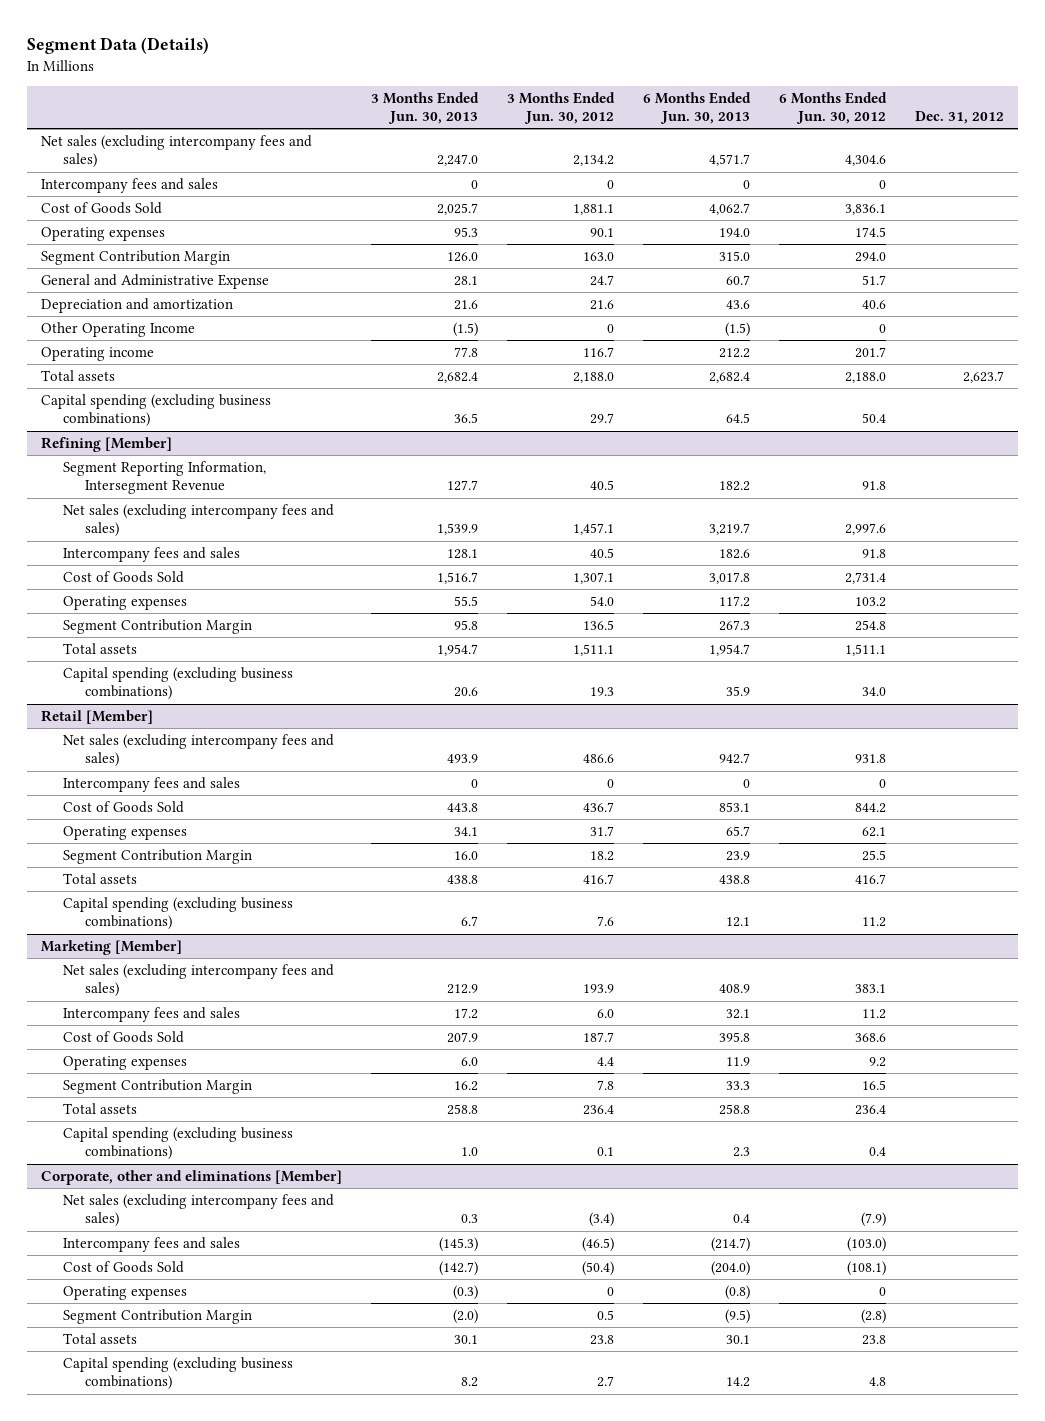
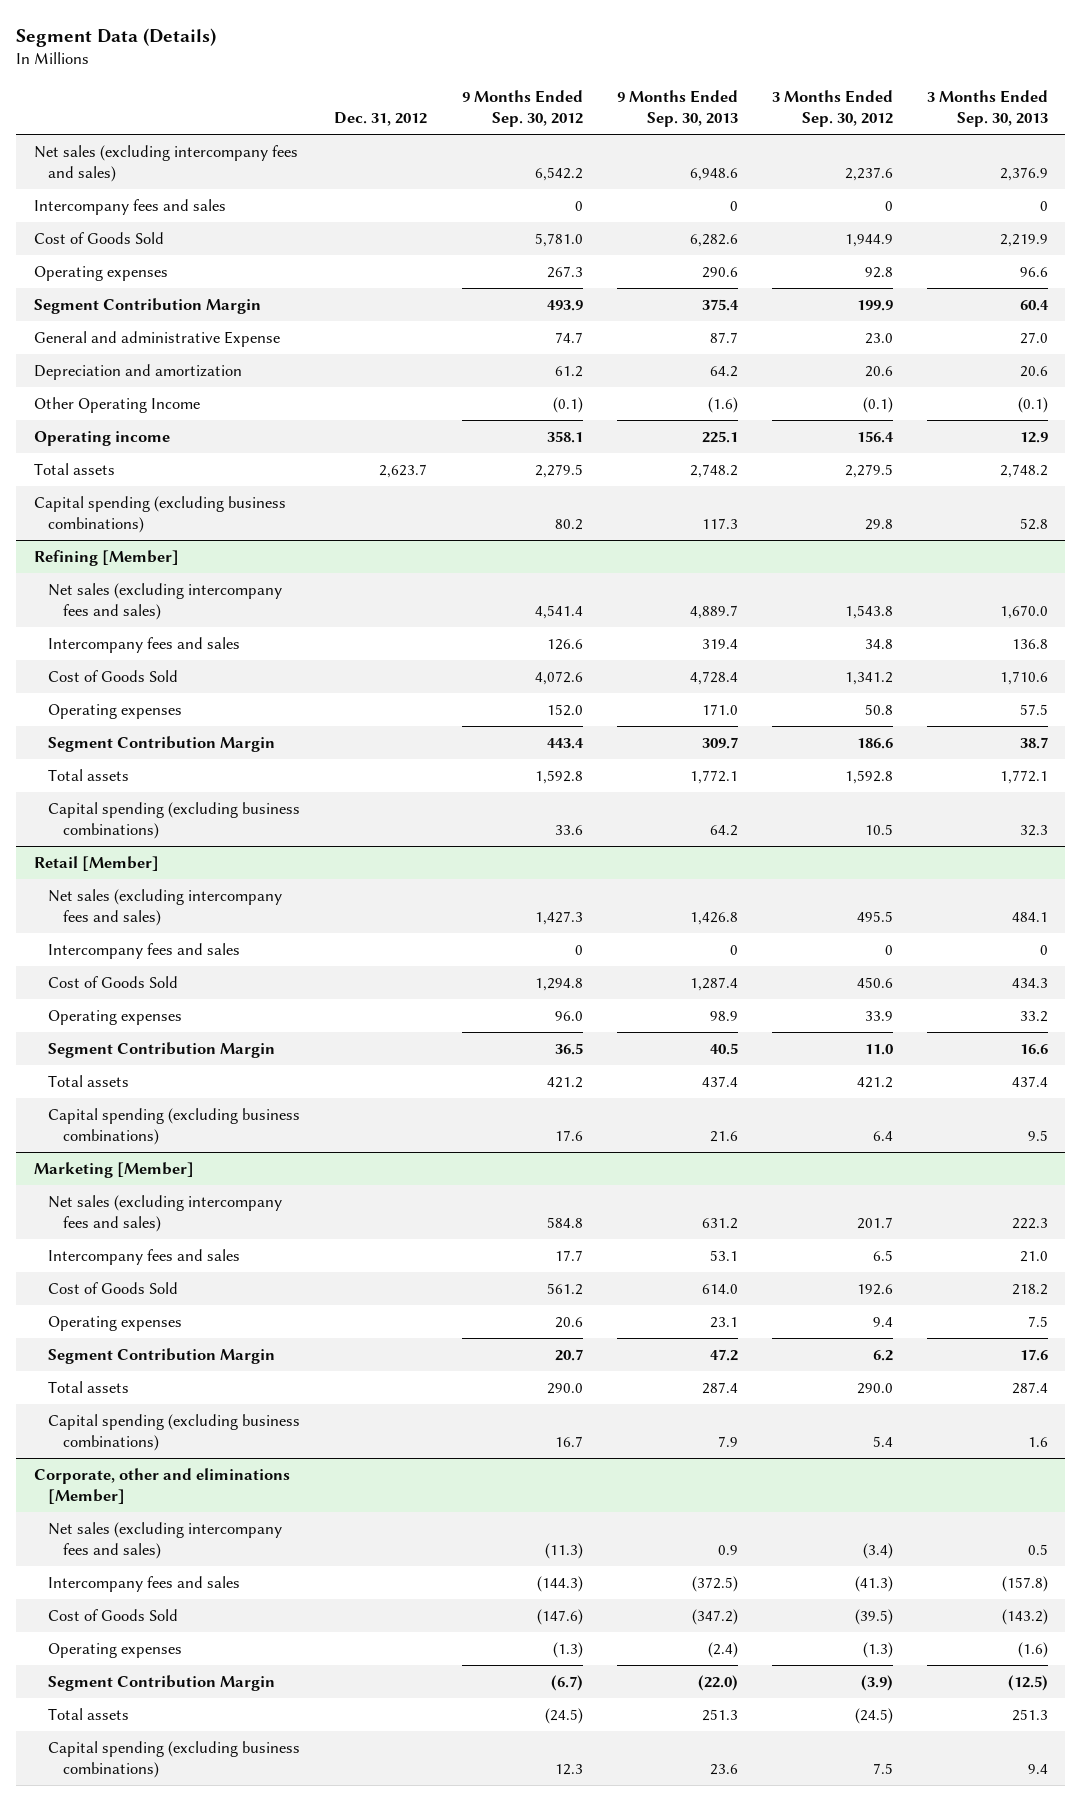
[371,91,480,125] 3 Months Ended Jun. 30, 2013 -> none
[507,91,616,125] 3 Months Ended Jun. 30, 2012 -> none
[643,91,752,125] 6 Months Ended Jun. 30, 2013 -> none
[779,91,888,125] 6 Months Ended Jun. 30, 2012 -> none
none -> [461,90,583,127] 9 Months Ended Sep. 30, 2012
none -> [616,90,738,127] 9 Months Ended Sep. 30, 2013
none -> [771,90,893,127] 3 Months Ended Sep. 30, 2012
none -> [926,90,1048,127] 3 Months Ended Sep. 30, 2013
[41,274,270,290] General and Administrative Expense -> [33,330,280,347] General and administrative Expense
[63,461,267,495] Segment Reporting Information, Intersegment Revenue -> none

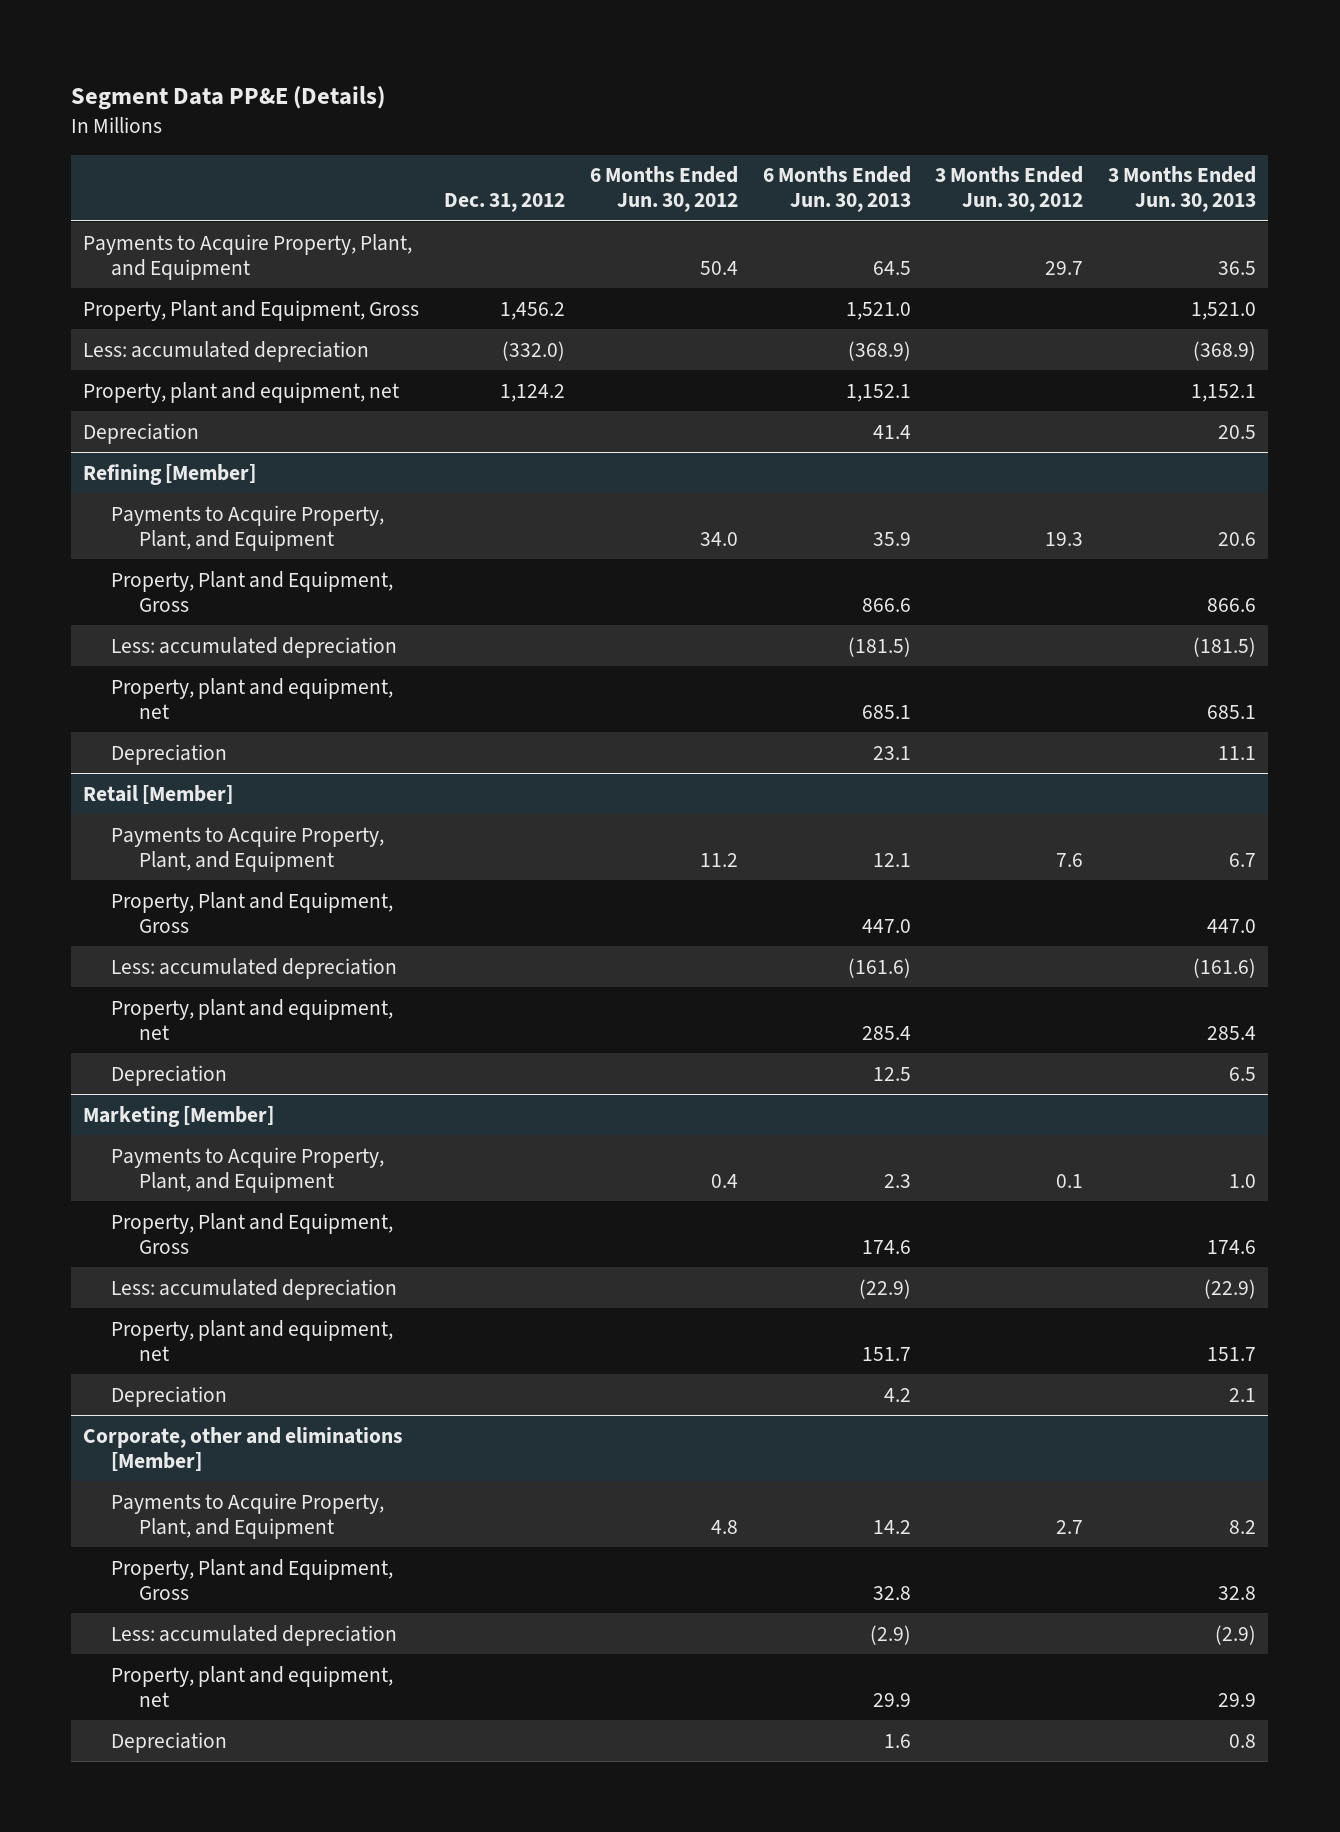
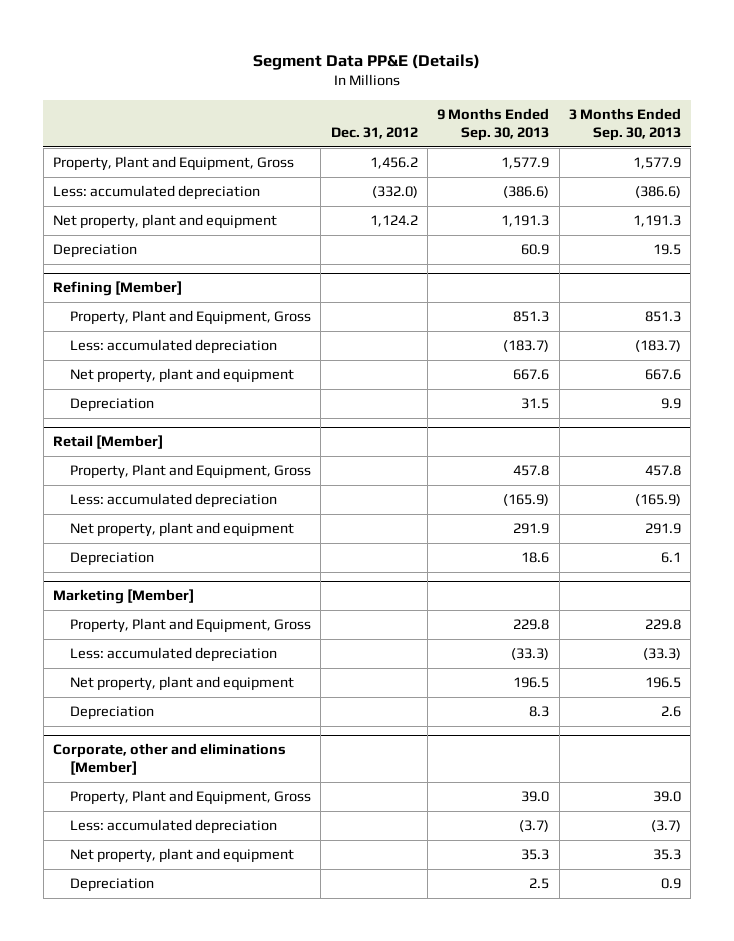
[589,166,738,213] 6 Months Ended Jun. 30, 2012 -> none
[762,166,911,213] 6 Months Ended Jun. 30, 2013 -> none
[935,166,1084,213] 3 Months Ended Jun. 30, 2012 -> none
[1108,166,1257,213] 3 Months Ended Jun. 30, 2013 -> none
none -> [437,107,550,141] 9 Months Ended Sep. 30, 2013
none -> [568,107,681,141] 3 Months Ended Sep. 30, 2013
[83,233,413,280] Payments to Acquire Property, Plant, and Equipment -> none
[83,381,400,403] Property, plant and equipment, net -> [52,214,277,230] Net property, plant and equipment
[111,504,385,551] Payments to Acquire Property, Plant, and Equipment -> none
[111,677,394,719] Property, plant and equipment, net -> [70,368,295,384] Net property, plant and equipment
[111,825,385,872] Payments to Acquire Property, Plant, and Equipment -> none
[111,998,394,1040] Property, plant and equipment, net -> [70,522,295,538] Net property, plant and equipment
[111,1146,385,1193] Payments to Acquire Property, Plant, and Equipment -> none
[111,1319,394,1361] Property, plant and equipment, net -> [70,676,295,692] Net property, plant and equipment
[111,1492,385,1539] Payments to Acquire Property, Plant, and Equipment -> none
[111,1665,394,1707] Property, plant and equipment, net -> [70,848,295,864] Net property, plant and equipment

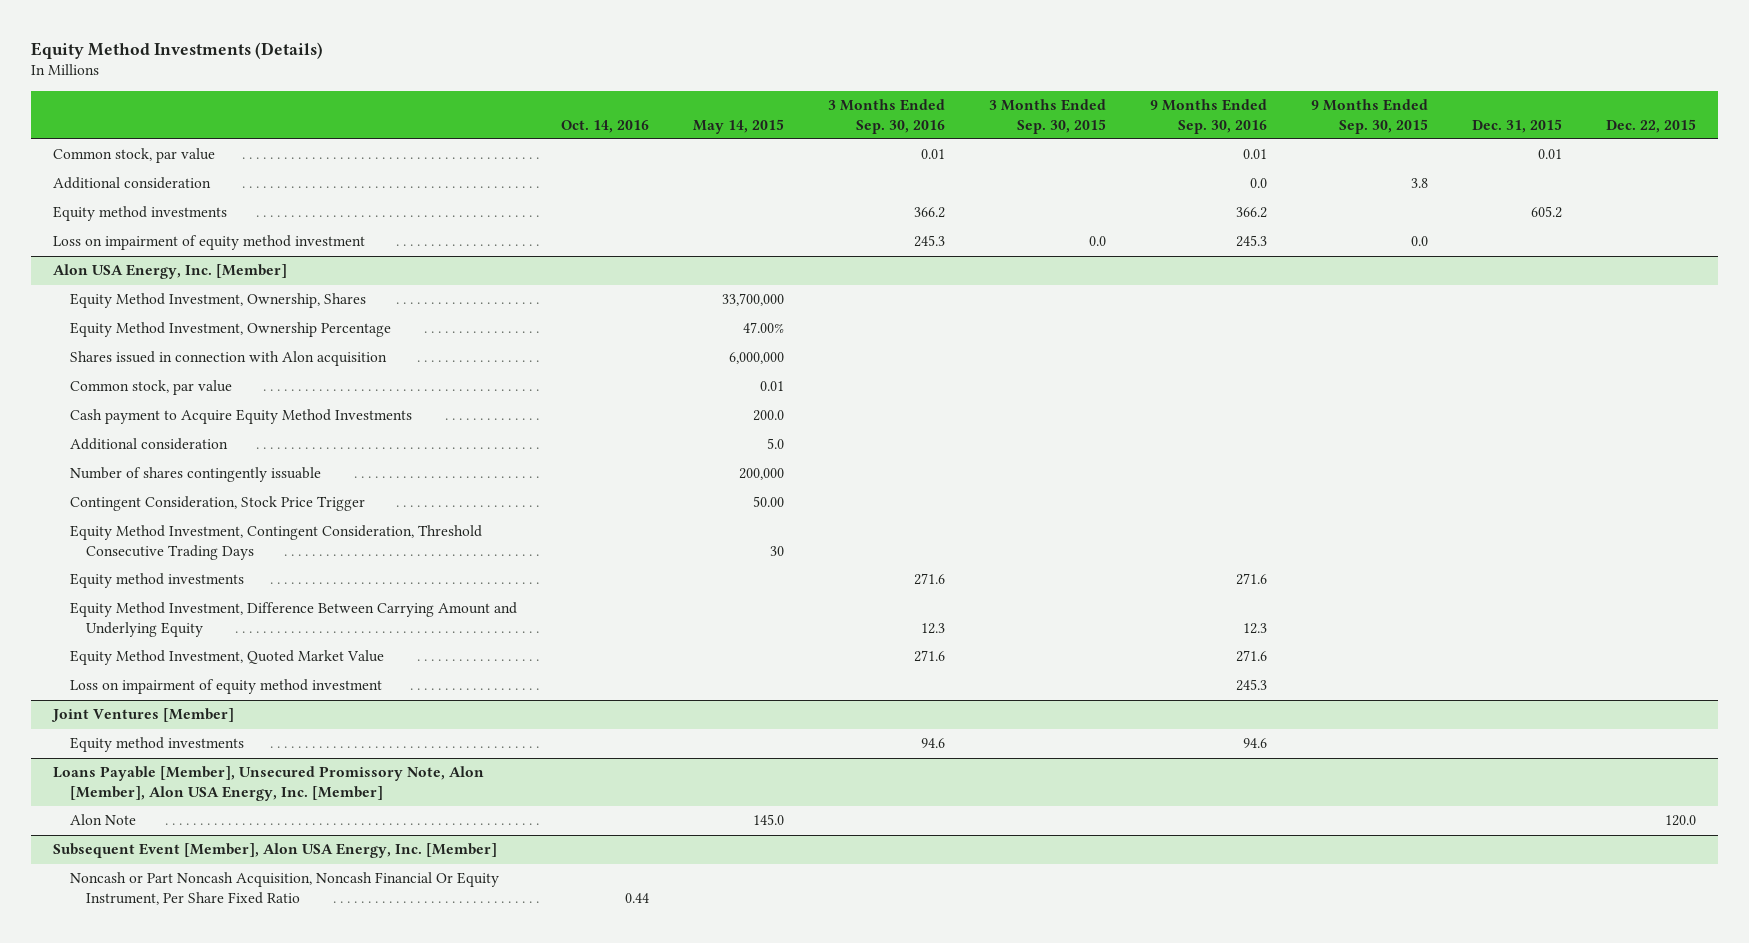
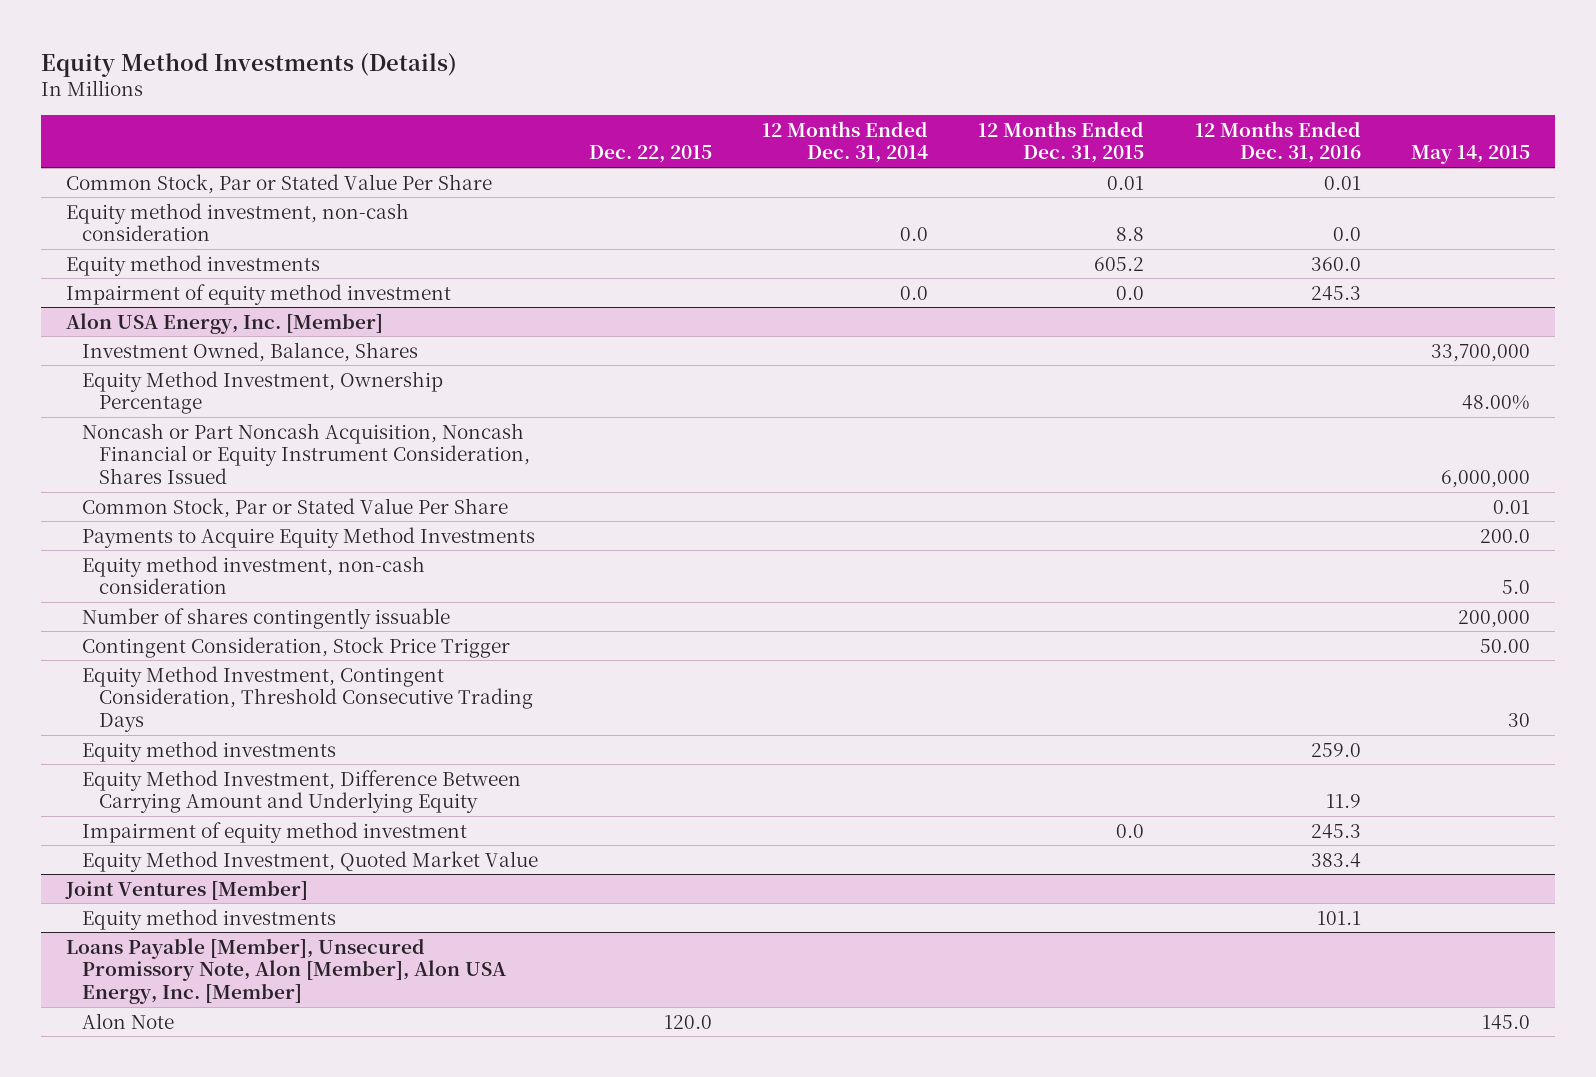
[560,119,649,133] Oct. 14, 2016 -> none
[827,98,945,134] 3 Months Ended Sep. 30, 2016 -> none
[988,98,1106,134] 3 Months Ended Sep. 30, 2015 -> none
[1149,98,1267,134] 9 Months Ended Sep. 30, 2016 -> none
[1310,98,1428,134] 9 Months Ended Sep. 30, 2015 -> none
[1471,118,1562,133] Dec. 31, 2015 -> none
none -> [762,120,929,164] 12 Months Ended Dec. 31, 2014
none -> [978,120,1145,164] 12 Months Ended Dec. 31, 2015
none -> [1194,120,1361,164] 12 Months Ended Dec. 31, 2016
[53,148,216,164] Common stock, par value -> [66,173,493,194] Common Stock, Par or Stated Value Per Share
[53,177,212,190] Additional consideration -> [66,202,410,242] Equity method investment, non-cash consideration
[53,235,366,251] Loss on impairment of equity method investment -> [66,283,452,305] Impairment of equity method investment
[69,293,366,309] Equity Method Investment, Ownership, Shares -> [82,341,419,362] Investment Owned, Balance, Shares
[742,322,784,334] 47.00% -> [1462,395,1531,411] 48.00%
[69,351,387,367] Shares issued in connection with Alon acquisition -> [82,422,530,484] Noncash or Part Noncash Acquisition, Noncash Financial or Equity Instrument Consideration, Shares Issued
[69,380,232,396] Common stock, par value -> [82,497,509,518] Common Stock, Par or Stated Value Per Share
[69,409,412,425] Cash payment to Acquire Equity Method Investments -> [82,526,536,548] Payments to Acquire Equity Method Investments
[69,438,228,451] Additional consideration -> [82,555,426,595] Equity method investment, non-cash consideration
none -> [82,821,468,843] Impairment of equity method investment
[69,679,382,695] Loss on impairment of equity method investment -> none
[53,843,498,859] Subsequent Event [Member], Alon USA Energy, Inc. [Member] -> none
[69,872,499,906] Noncash or Part Noncash Acquisition, Noncash Financial Or Equity Instrument, Per Share Fixed Ratio -> none

